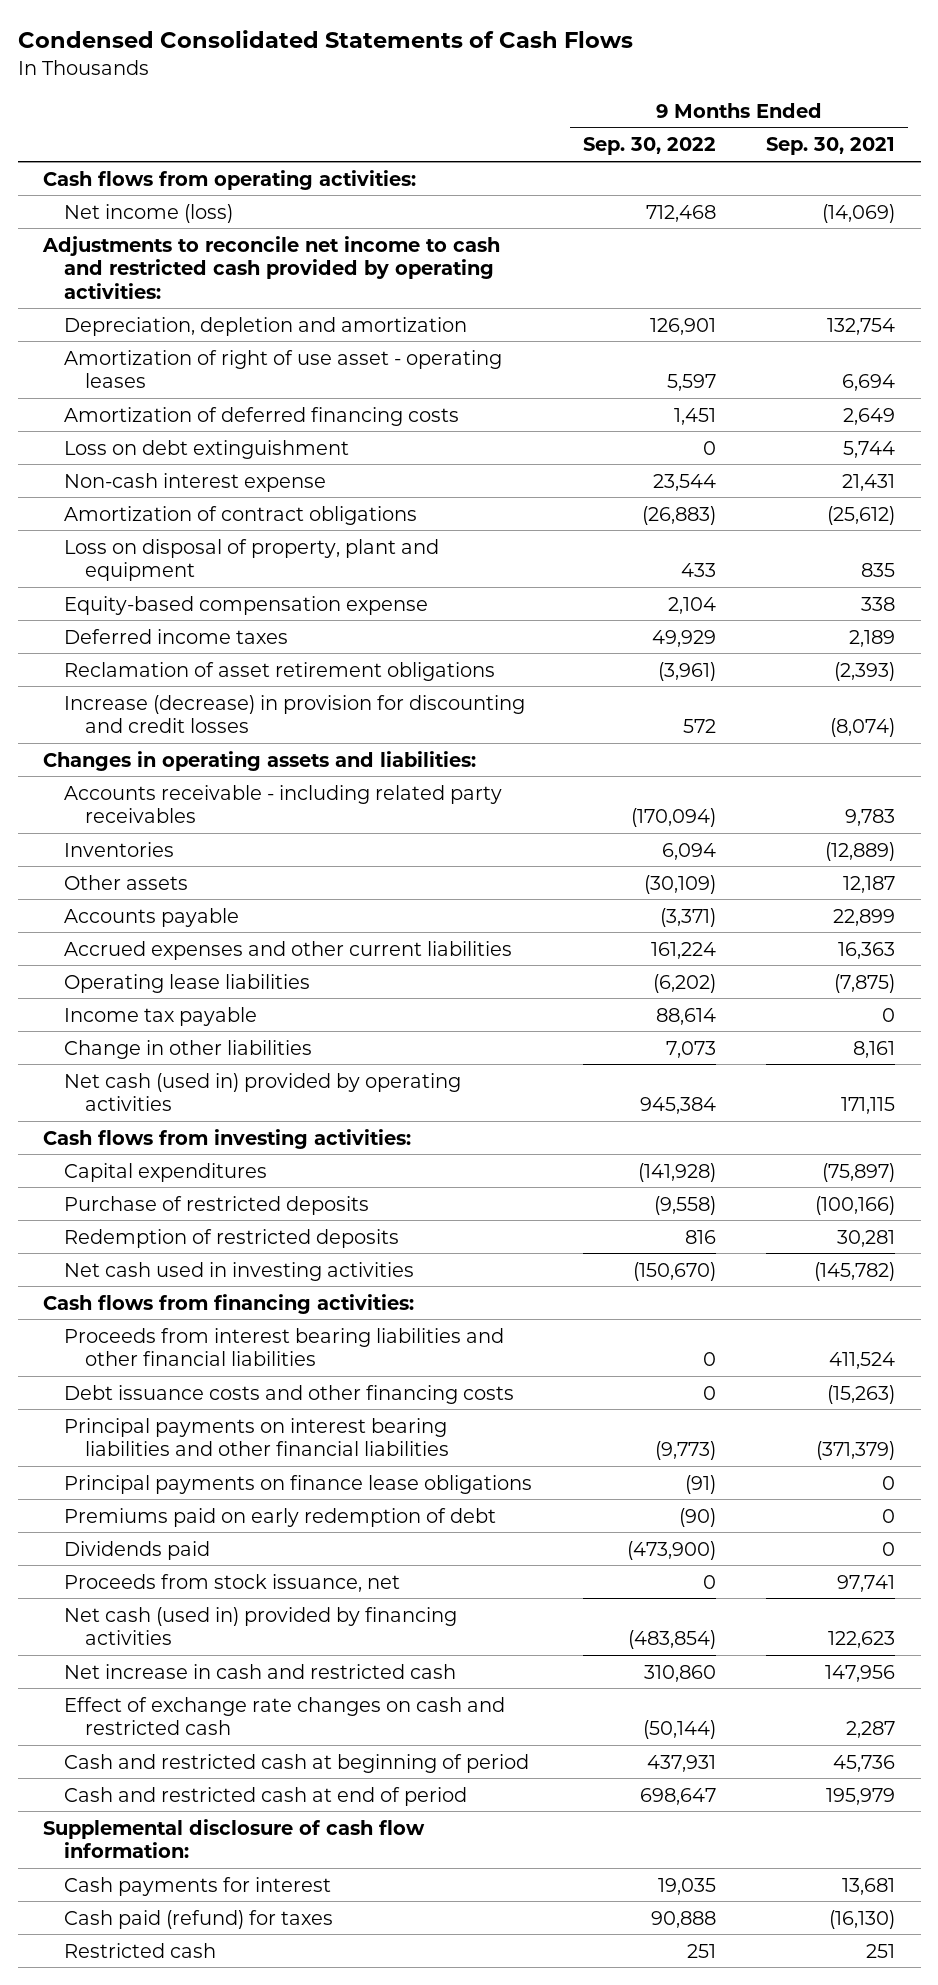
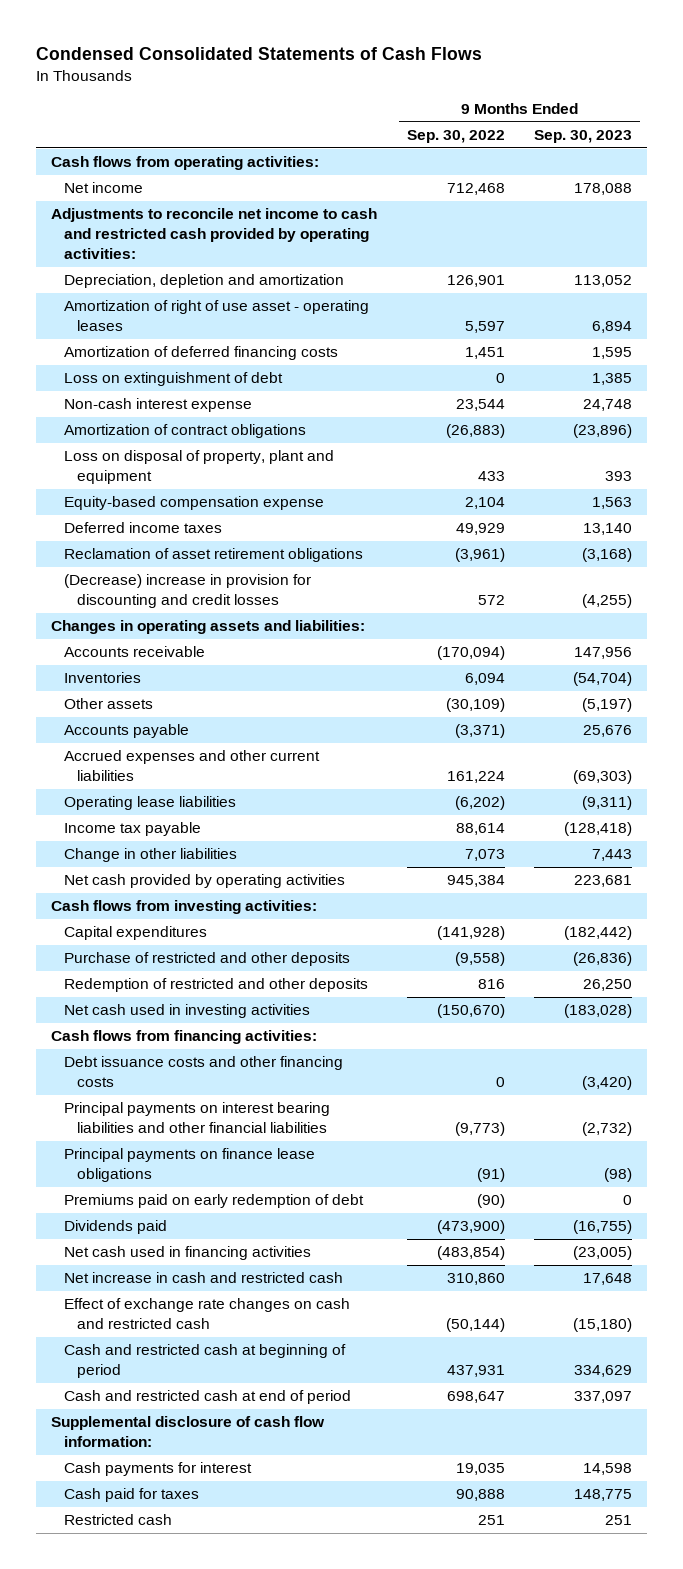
[766,137,896,156] Sep. 30, 2021 -> none
none -> [534,130,633,144] Sep. 30, 2023
[64,203,234,223] Net income (loss) -> [64,182,144,194] Net income
[64,439,350,459] Loss on debt extinguishment -> [64,372,284,387] Loss on extinguishment of debt
[64,694,526,734] Increase (decrease) in provision for discounting and credit losses -> [64,574,312,609] (Decrease) increase in provision for discounting and credit losses
[64,784,503,824] Accounts receivable - including related party receivables -> [64,646,206,658] Accounts receivable
[64,1072,462,1112] Net cash (used in) provided by operating activities -> [64,874,346,889] Net cash provided by operating activities
[64,1195,370,1215] Purchase of restricted deposits -> [64,952,351,967] Purchase of restricted and other deposits
[64,1228,400,1248] Redemption of restricted deposits -> [64,978,369,993] Redemption of restricted and other deposits
[64,1327,505,1367] Proceeds from interest bearing liabilities and other financial liabilities -> none
[64,1573,401,1592] Proceeds from stock issuance, net -> none
[64,1606,458,1646] Net cash (used in) provided by financing activities -> [64,1246,312,1261] Net cash used in financing activities
[64,1909,334,1929] Cash paid (refund) for taxes -> [64,1488,200,1503] Cash paid for taxes

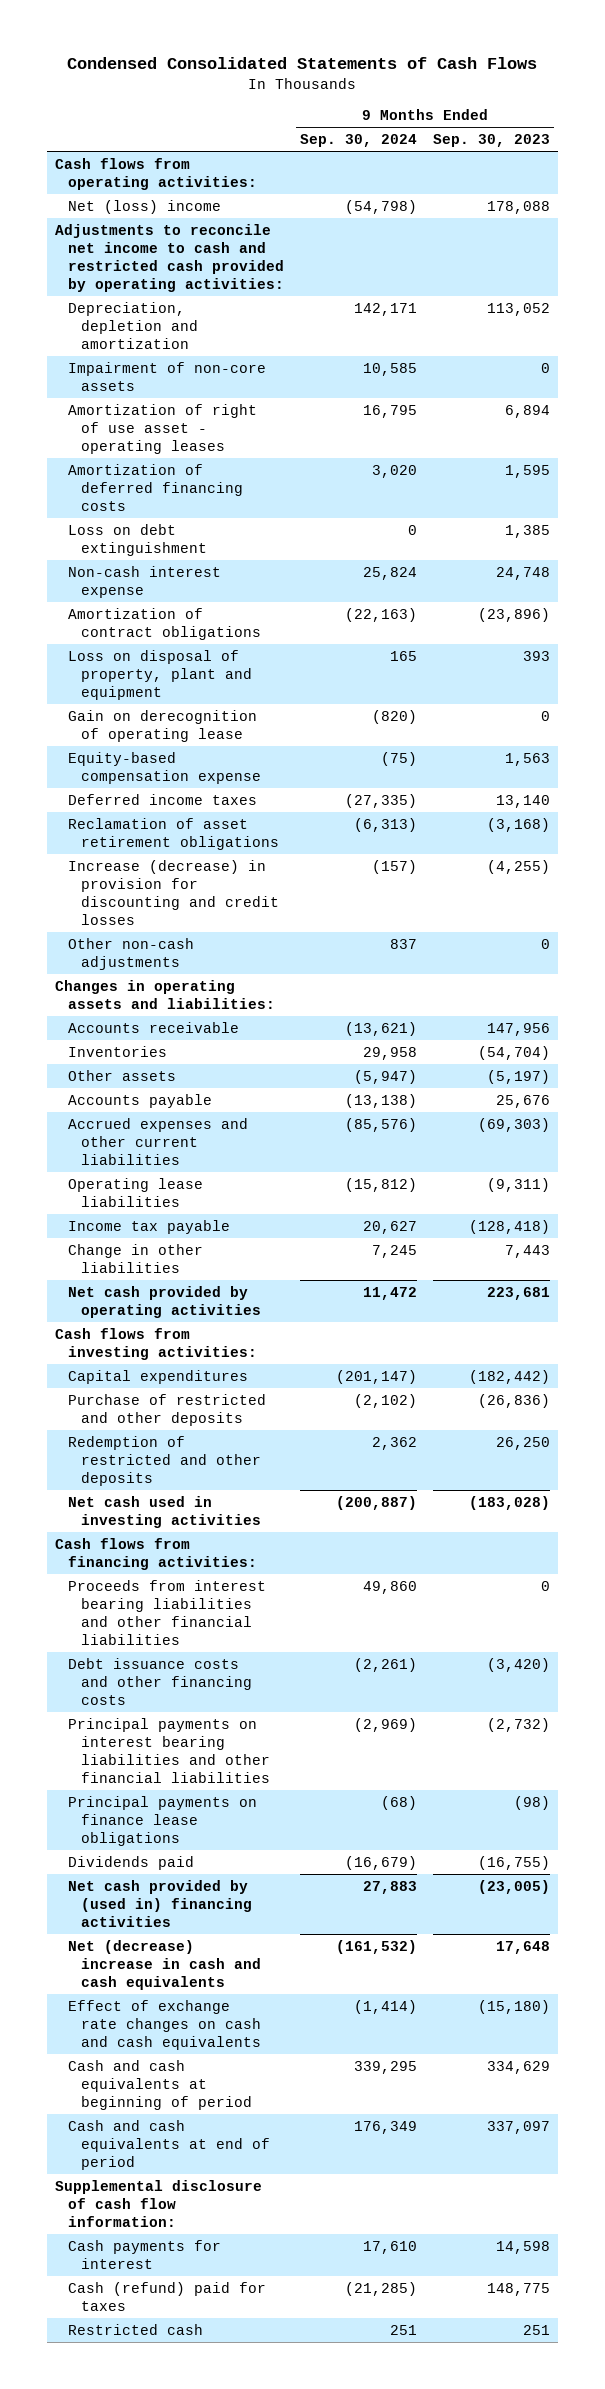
[406,130,505,144] Sep. 30, 2022 -> none
none -> [299,134,417,148] Sep. 30, 2024
[64,182,144,194] Net income -> [67,199,221,214] Net (loss) income
none -> [67,361,266,391] Impairment of non-core assets
[64,372,284,387] Loss on extinguishment of debt -> [67,523,207,556] Loss on debt extinguishment
none -> [67,709,257,742] Gain on derecognition of operating lease
[64,574,312,609] (Decrease) increase in provision for discounting and credit losses -> [67,859,279,926] Increase (decrease) in provision for discounting and credit losses
none -> [67,937,194,970] Other non-cash adjustments
none -> [67,1579,266,1646] Proceeds from interest bearing liabilities and other financial liabilities
[64,1194,365,1209] Premiums paid on early redemption of debt -> none
[64,1246,312,1261] Net cash used in financing activities -> [67,1879,252,1928] Net cash provided by (used in) financing activities
[64,1272,344,1284] Net increase in cash and restricted cash -> [67,1939,261,1991] Net (decrease) increase in cash and cash equivalents
[64,1298,351,1330] Effect of exchange rate changes on cash and restricted cash -> [67,1999,261,2051] Effect of exchange rate changes on cash and cash equivalents
[64,1344,347,1379] Cash and restricted cash at beginning of period -> [67,2059,252,2111] Cash and cash equivalents at beginning of period
[64,1390,352,1405] Cash and restricted cash at end of period -> [67,2119,270,2171] Cash and cash equivalents at end of period
[64,1488,200,1503] Cash paid for taxes -> [67,2281,266,2311] Cash (refund) paid for taxes

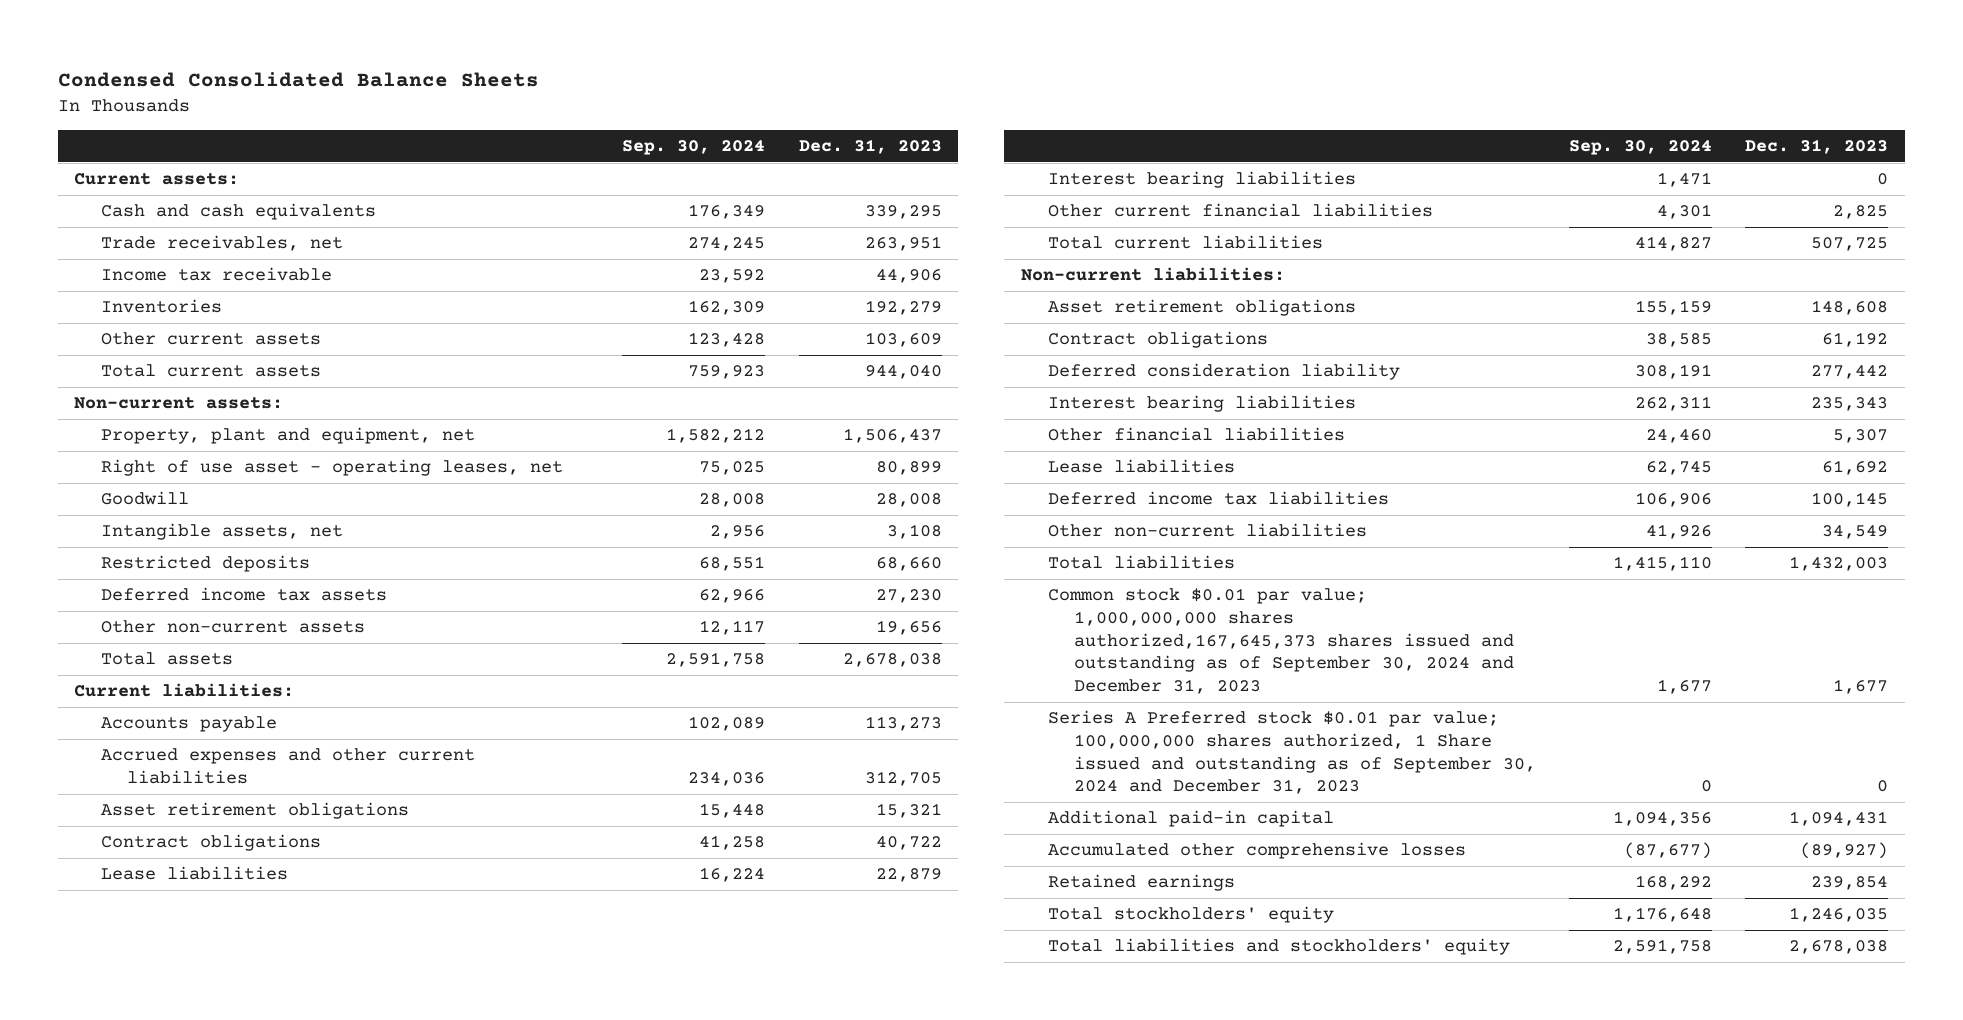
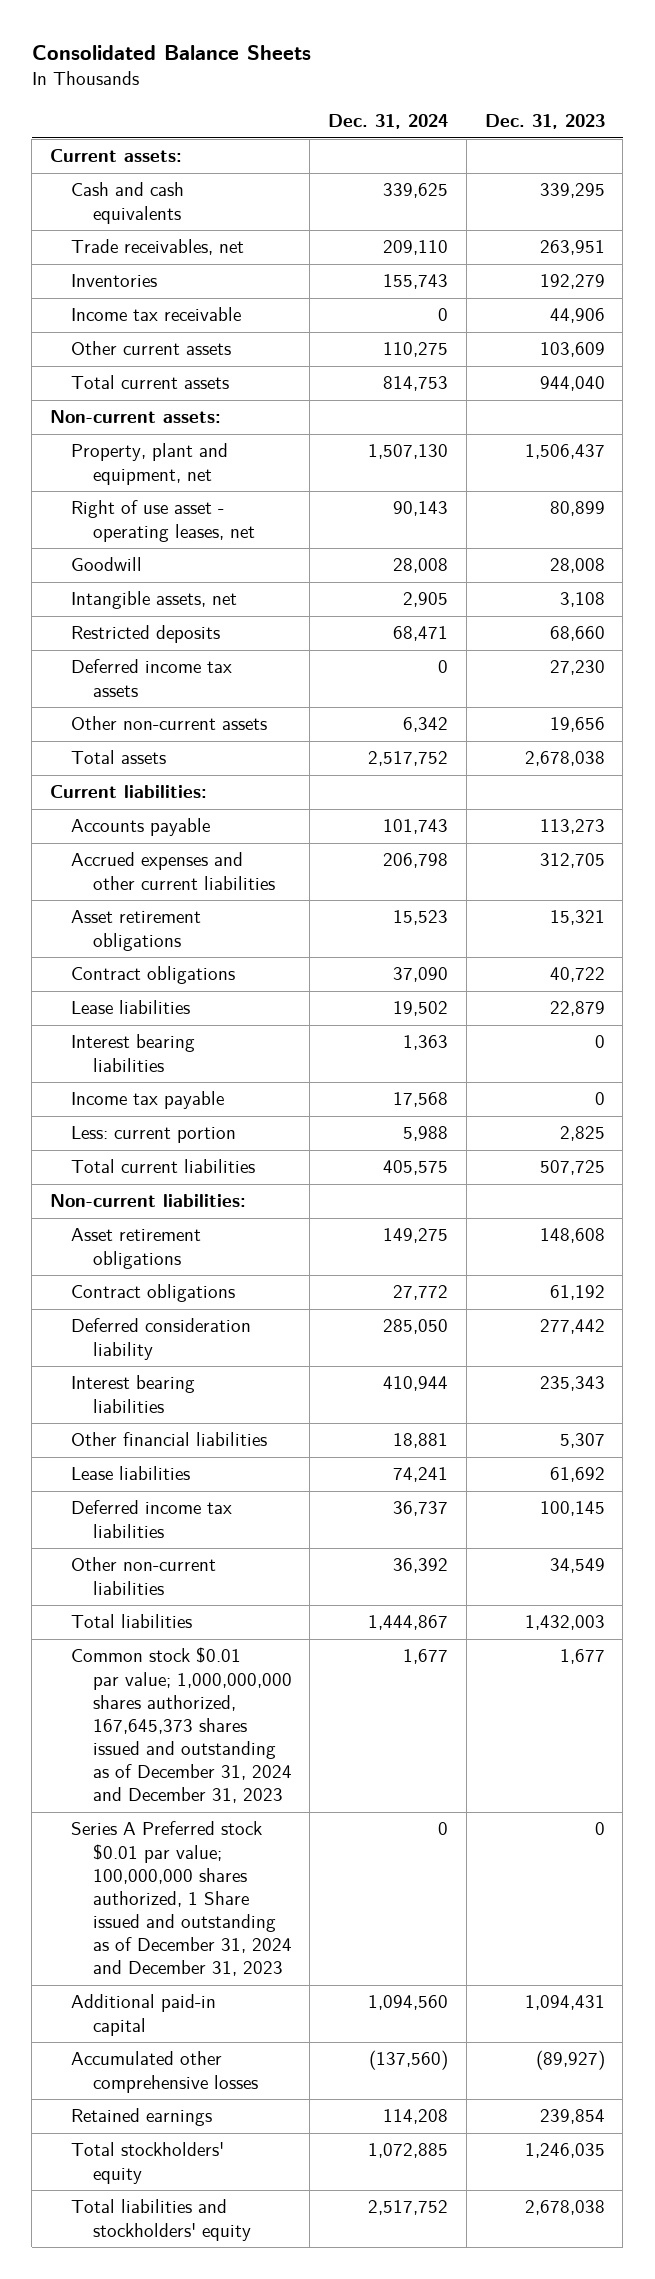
[57,72,539,88] Condensed Consolidated Balance Sheets -> [31,45,311,61] Consolidated Balance Sheets
[622,140,766,156] Sep. 30, 2024 -> none
none -> [328,113,449,129] Dec. 31, 2024
[100,267,332,282] Income tax receivable -> [71,307,242,322] Income tax receivable
none -> [71,1091,225,1110] Income tax payable
[1047,203,1433,218] Other current financial liabilities -> [71,1126,237,1144] Less: current portion
[1047,588,1515,695] Common stock $0.01 par value; 1,000,000,000 shares authorized,167,645,373 shares issued and outstanding as of September 30, 2024 and December 31, 2023 -> [71,1647,292,1803] Common stock $0.01 par value; 1,000,000,000 shares authorized, 167,645,373 shares issued and outstanding as of December 31, 2024 and December 31, 2023
[1047,710,1537,795] Series A Preferred stock $0.01 par value; 100,000,000 shares authorized, 1 Share issued and outstanding as of September 30, 2024 and December 31, 2023 -> [71,1821,292,1976] Series A Preferred stock $0.01 par value; 100,000,000 shares authorized, 1 Share issued and outstanding as of December 31, 2024 and December 31, 2023

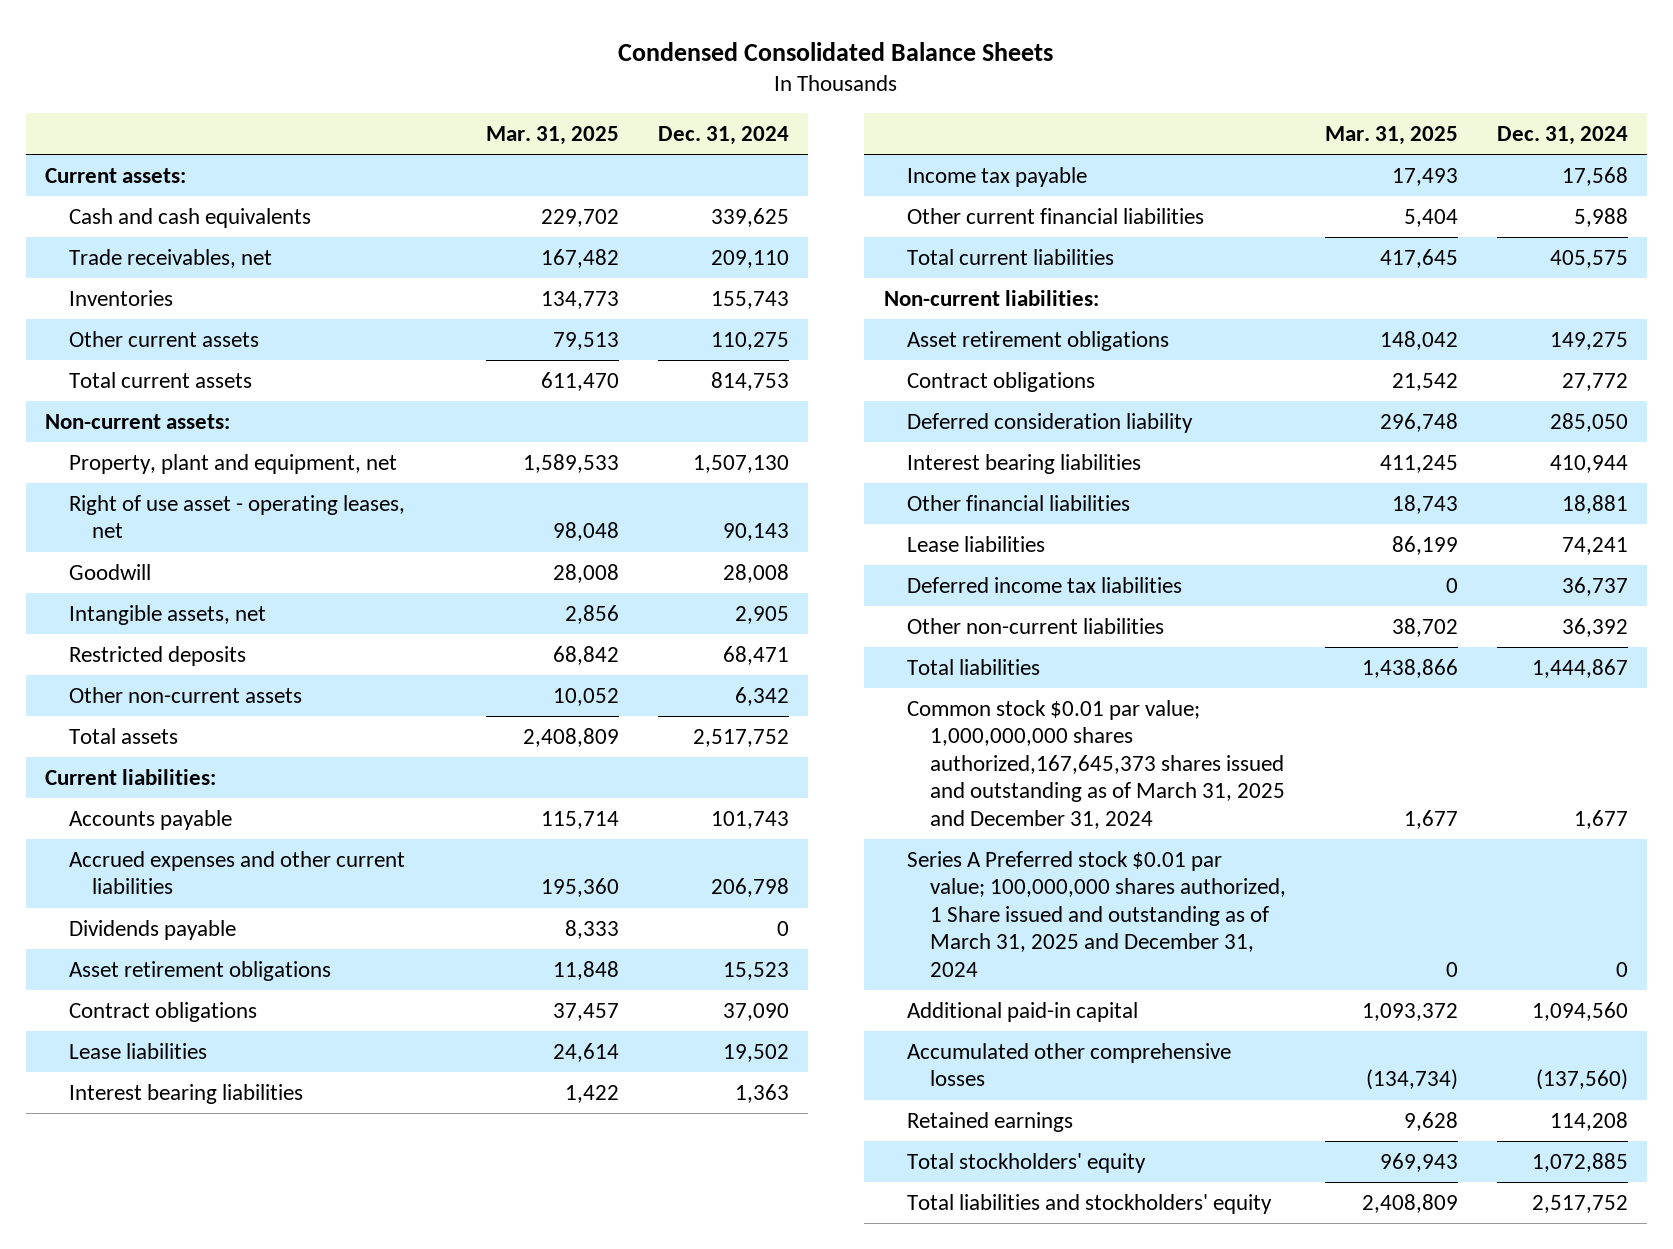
[31,45,311,61] Consolidated Balance Sheets -> [618,41,1054,61] Condensed Consolidated Balance Sheets
[484,113,605,129] Dec. 31, 2023 -> none
none -> [486,126,620,146] Mar. 31, 2025
[71,307,242,322] Income tax receivable -> none
[71,659,233,697] Deferred income tax assets -> none
none -> [68,919,236,940] Dividends payable
[71,1126,237,1144] Less: current portion -> [906,207,1204,224] Other current financial liabilities
[71,1647,292,1803] Common stock $0.01 par value; 1,000,000,000 shares authorized, 167,645,373 shares issued and outstanding as of December 31, 2024 and December 31, 2023 -> [906,699,1286,829] Common stock $0.01 par value; 1,000,000,000 shares authorized,167,645,373 shares issued and outstanding as of March 31, 2025 and December 31, 2024
[71,1821,292,1976] Series A Preferred stock $0.01 par value; 100,000,000 shares authorized, 1 Share issued and outstanding as of December 31, 2024 and December 31, 2023 -> [906,850,1287,977] Series A Preferred stock $0.01 par value; 100,000,000 shares authorized, 1 Share issued and outstanding as of March 31, 2025 and December 31, 2024

